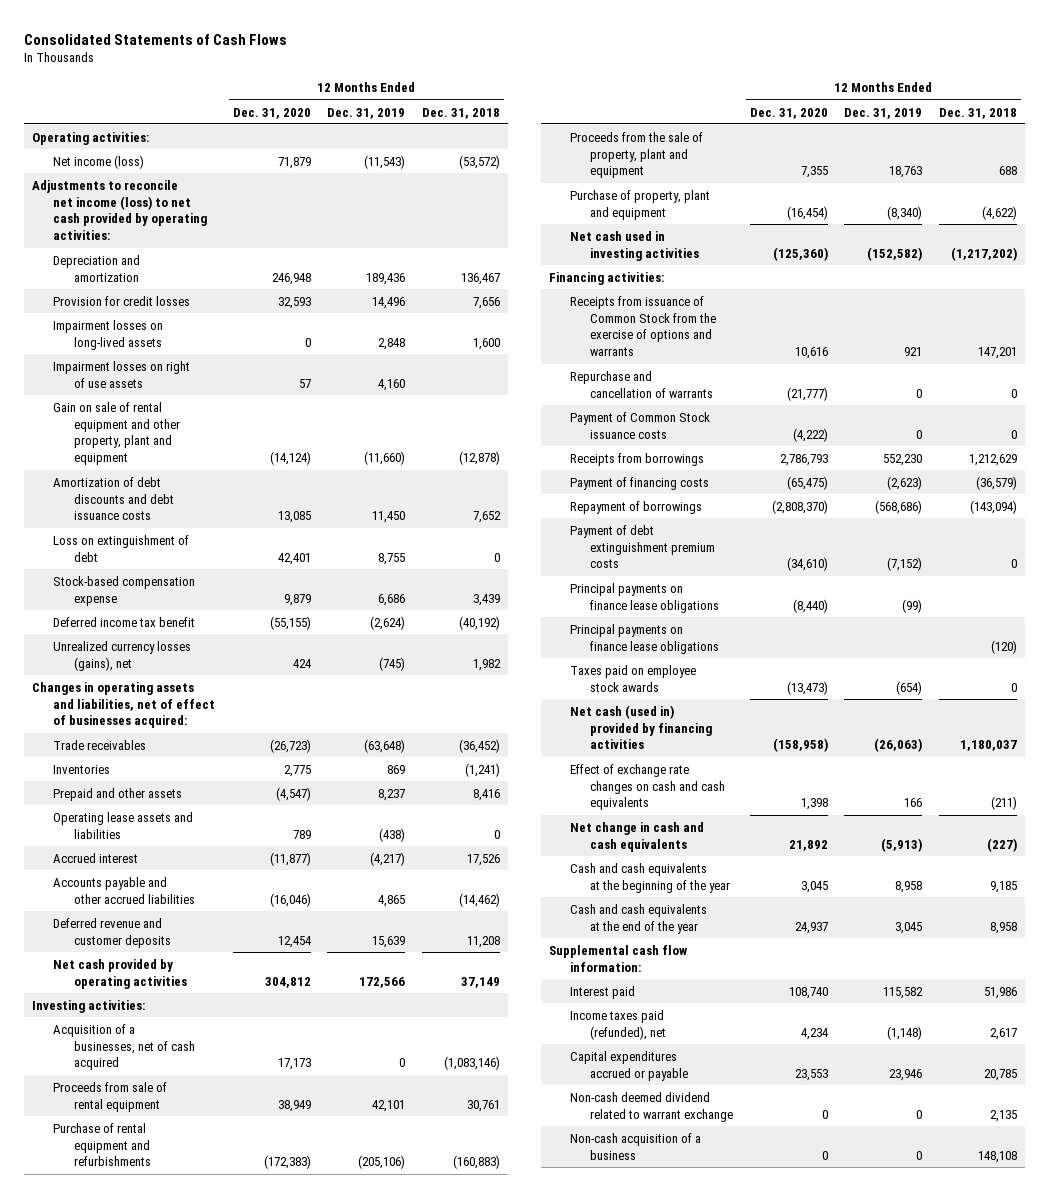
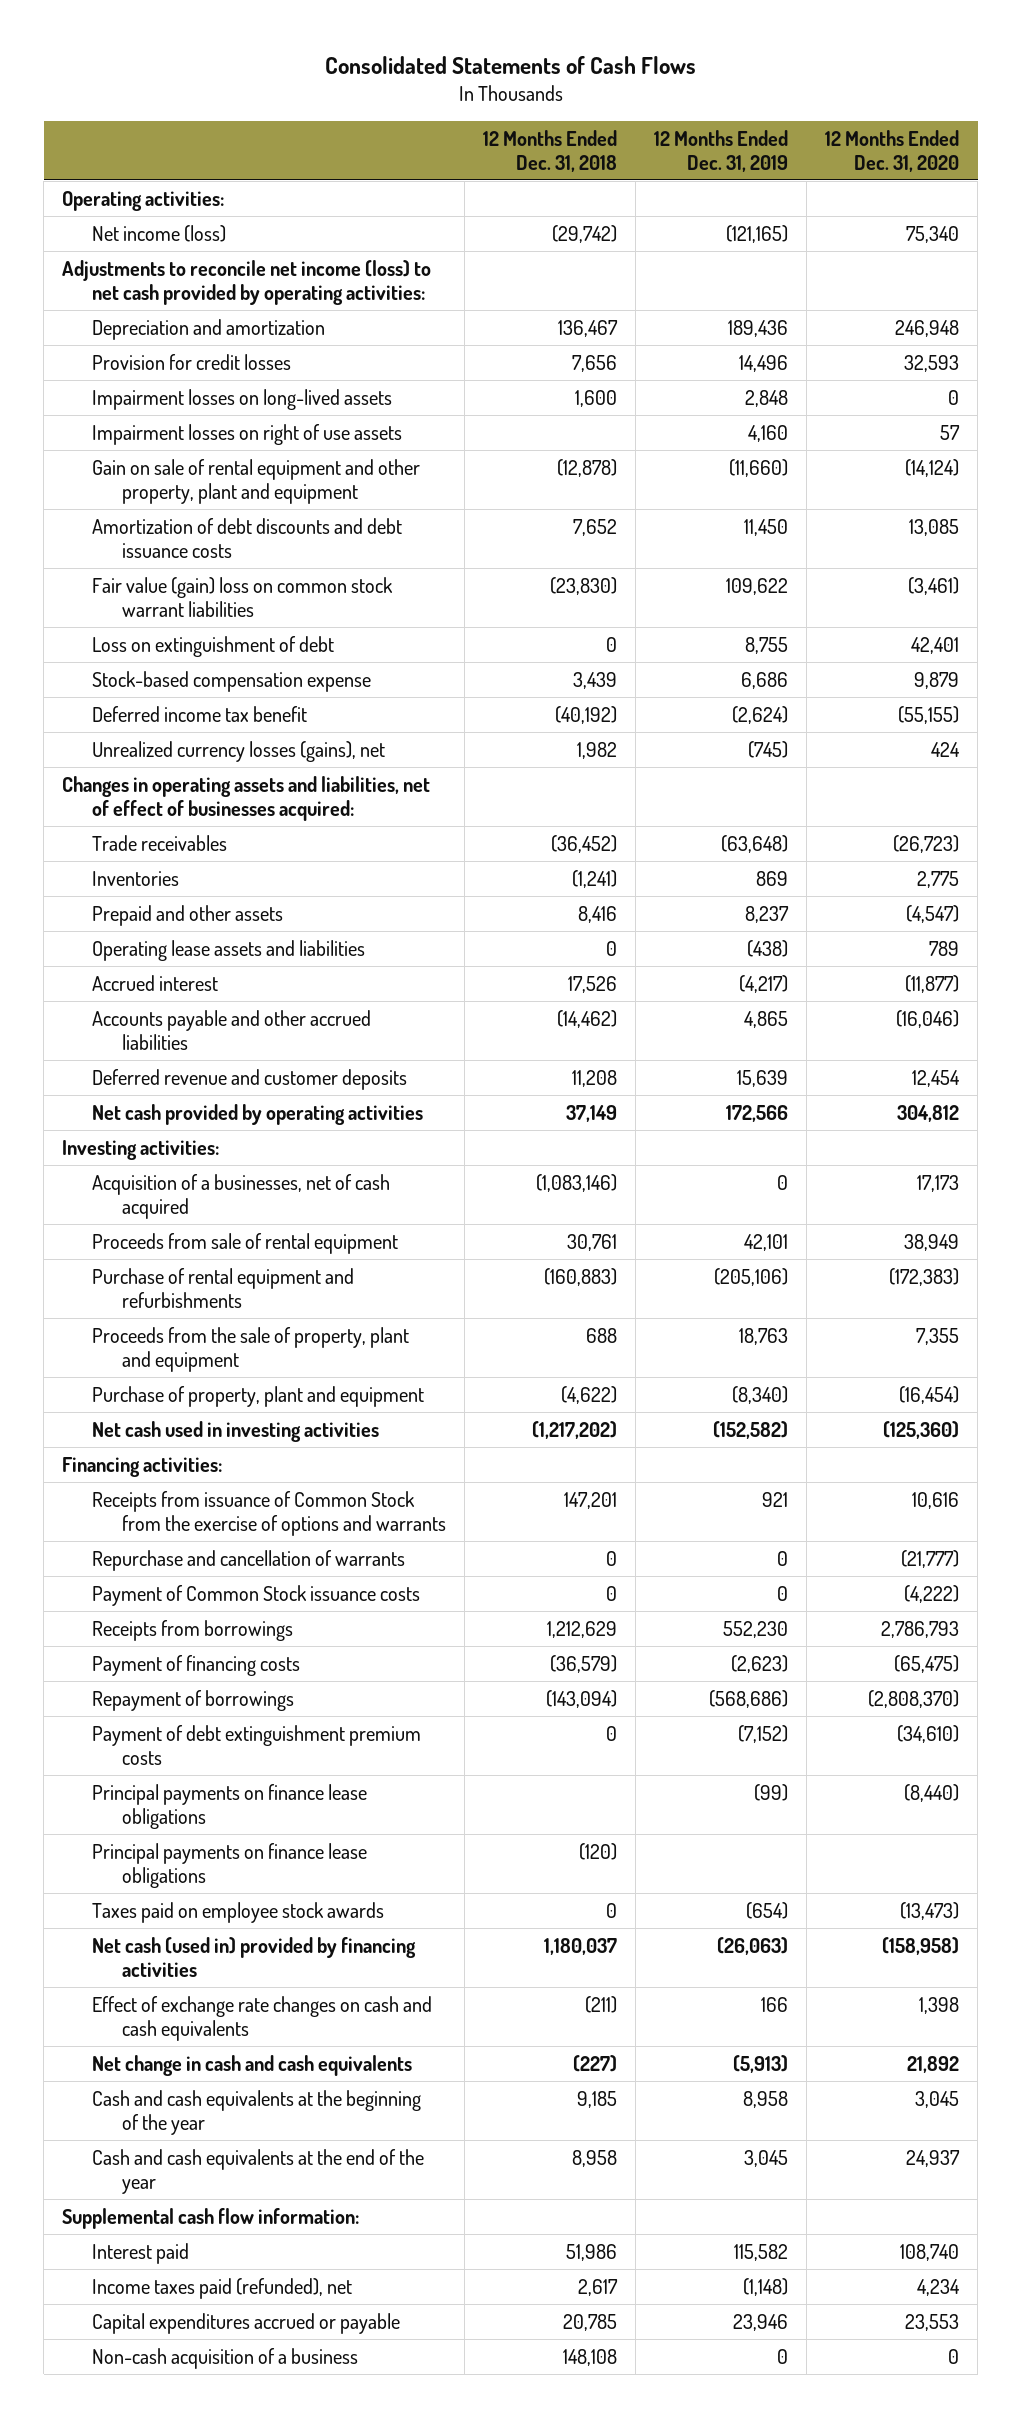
[277,156,311,169] 71,879 -> [906,225,960,243] 75,340
[364,154,406,169] (11,543) -> [726,224,789,243] (121,165)
[458,154,500,169] (53,572) -> [552,224,618,243] (29,742)
none -> [92,576,394,617] Fair value (gain) loss on common stock warrant liabilities
[569,1091,734,1122] Non-cash deemed dividend related to warrant exchange -> none

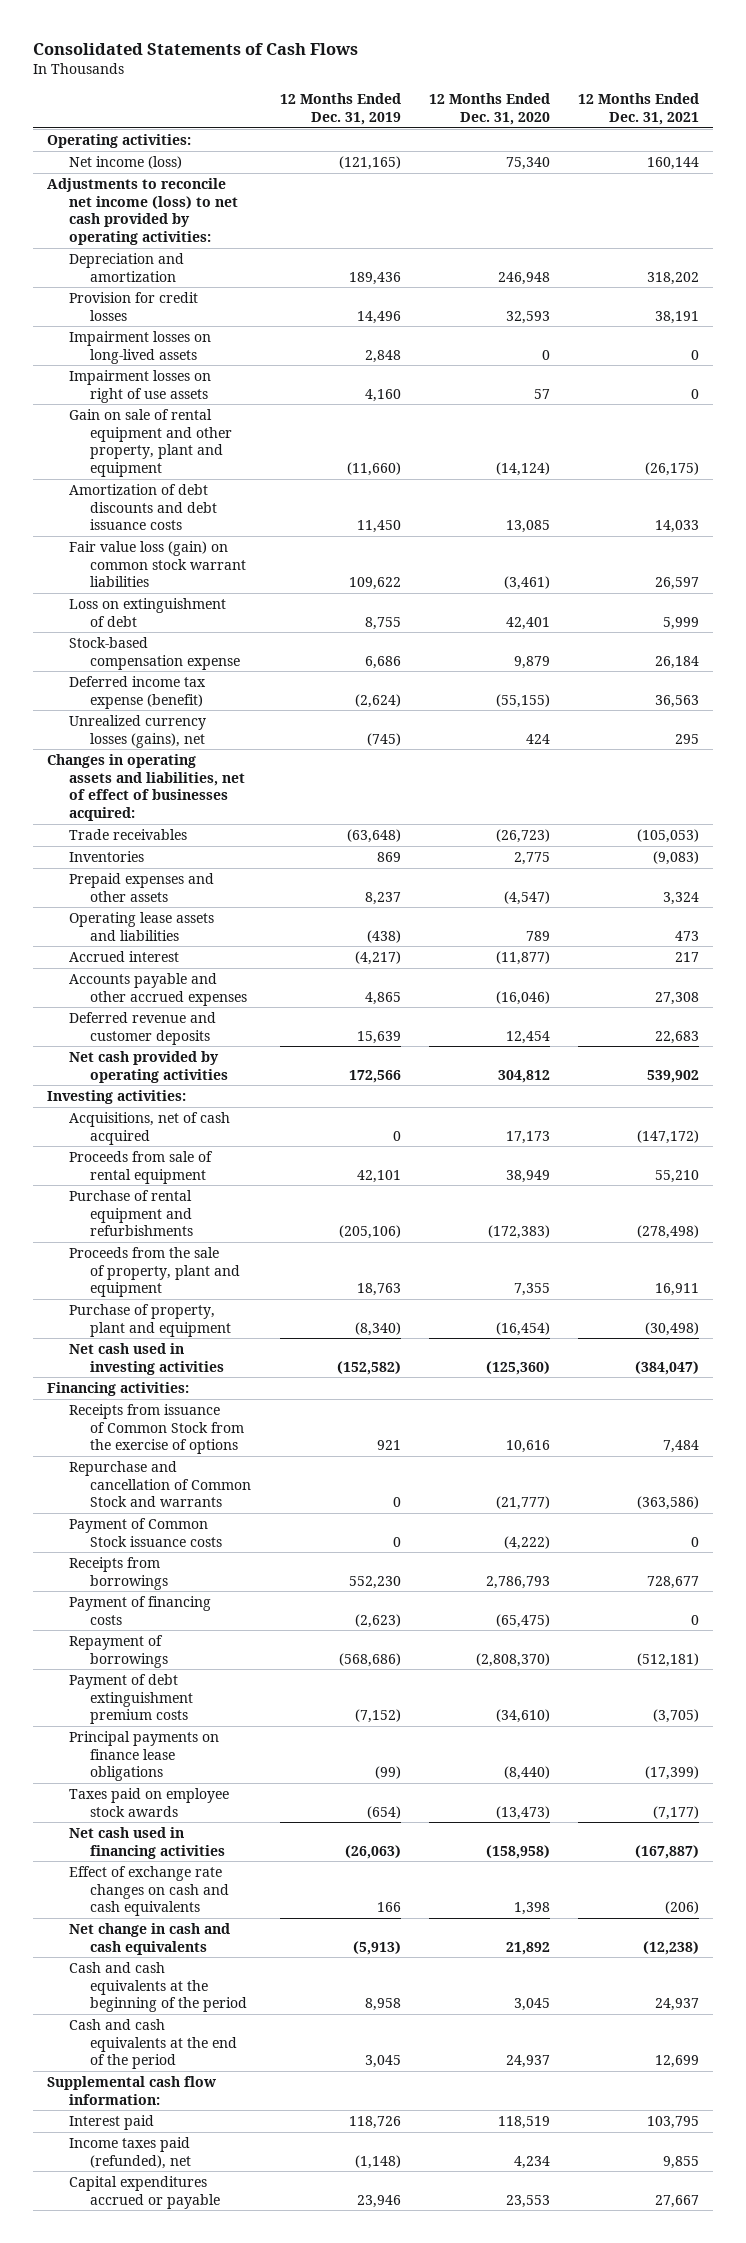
[483,129,618,172] 12 Months Ended Dec. 31, 2018 -> none
none -> [577,93,699,125] 12 Months Ended Dec. 31, 2021
[92,576,394,617] Fair value (gain) loss on common stock warrant liabilities -> [68,541,247,588] Fair value loss (gain) on common stock warrant liabilities
[92,705,308,722] Deferred income tax benefit -> [68,676,206,709] Deferred income tax expense (benefit)
[92,904,284,926] Prepaid and other assets -> [68,873,214,902] Prepaid expenses and other assets
[92,1009,372,1050] Accounts payable and other accrued liabilities -> [68,973,248,1006] Accounts payable and other accrued expenses
[92,1173,391,1219] Acquisition of a businesses, net of cash acquired -> [68,1112,230,1145] Acquisitions, net of cash acquired
[92,1490,447,1536] Receipts from issuance of Common Stock from the exercise of options and warrants -> [68,1404,245,1455] Receipts from issuance of Common Stock from the exercise of options
[92,1549,406,1571] Repurchase and cancellation of warrants -> [68,1461,252,1508] Repurchase and cancellation of Common Stock and warrants
[92,1842,368,1888] Principal payments on finance lease obligations -> none
[92,1936,417,1977] Net cash (used in) provided by financing activities -> [68,1827,226,1859] Net cash used in financing activities
[92,2089,422,2135] Cash and cash equivalents at the beginning of the year -> [68,1962,248,2013] Cash and cash equivalents at the beginning of the period
[92,2148,425,2194] Cash and cash equivalents at the end of the year -> [68,2019,238,2070] Cash and cash equivalents at the end of the period
[734,2243,789,2261] 115,582 -> [348,2116,401,2130] 118,726
[900,2243,960,2261] 108,740 -> [497,2116,550,2130] 118,519
[92,2347,359,2369] Non-cash acquisition of a business -> none

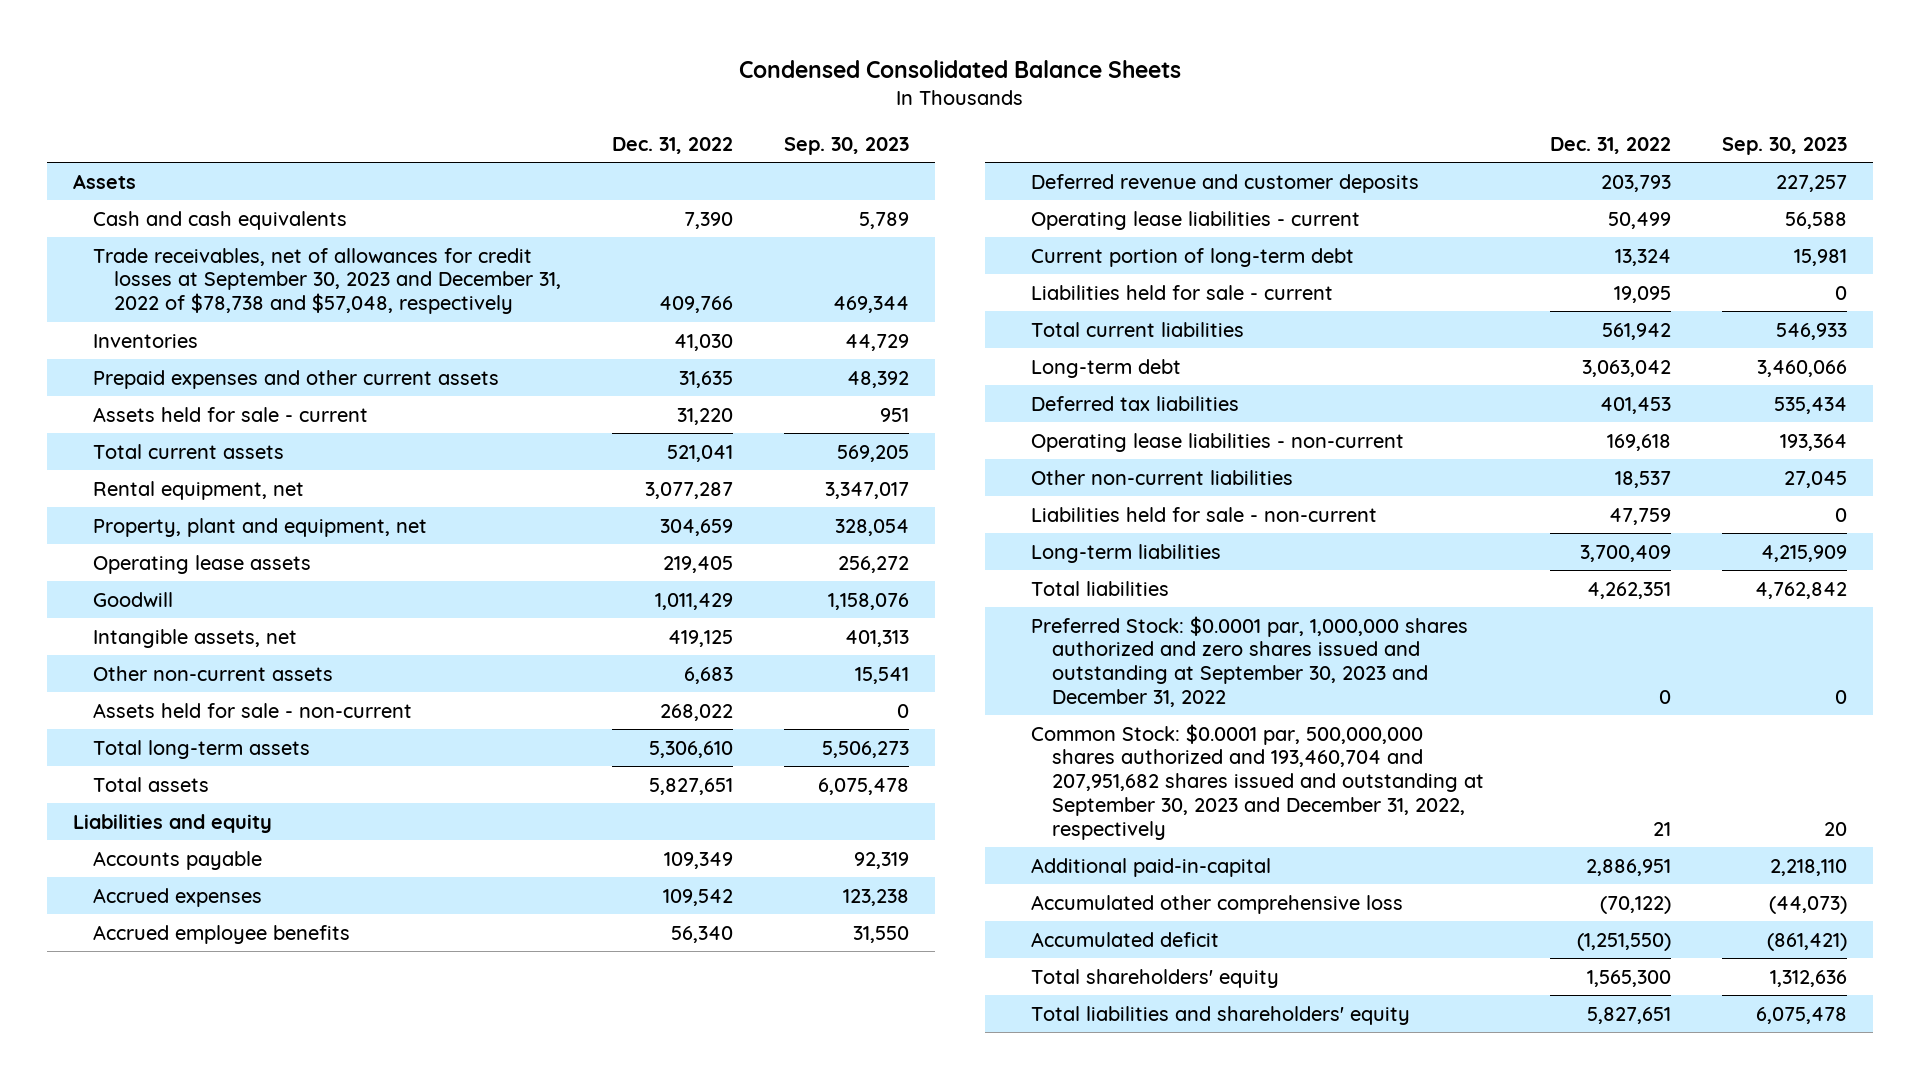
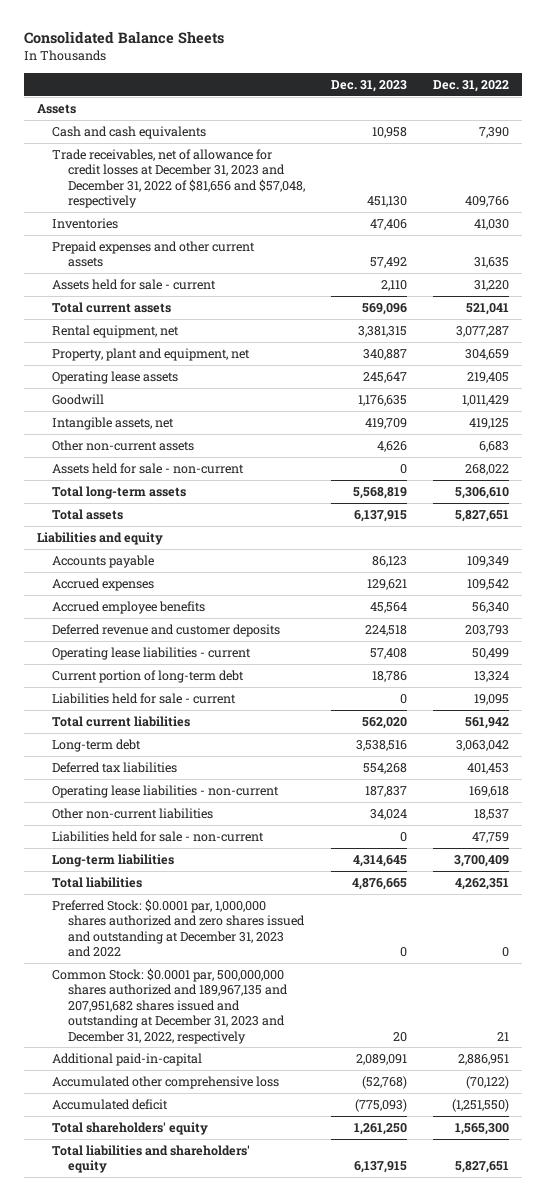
[738,60,1181,79] Condensed Consolidated Balance Sheets -> [23,31,224,45] Consolidated Balance Sheets
[784,136,910,155] Sep. 30, 2023 -> none
none -> [330,79,407,92] Dec. 31, 2023
[93,247,561,315] Trade receivables, net of allowances for credit losses at September 30, 2023 and December 31, 2022 of $78,738 and $57,048, respectively -> [52,148,305,209] Trade receivables, net of allowance for credit losses at December 31, 2023 and December 31, 2022 of $81,656 and $57,048, respectively
[1031,615,1469,708] Preferred Stock: $0.0001 par, 1,000,000 shares authorized and zero shares issued and outstanding at September 30, 2023 and December 31, 2022 -> [52,898,305,958] Preferred Stock: $0.0001 par, 1,000,000 shares authorized and zero shares issued and outstanding at December 31, 2023 and 2022
[1031,723,1484,840] Common Stock: $0.0001 par, 500,000,000 shares authorized and 193,460,704 and 207,951,682 shares issued and outstanding at September 30, 2023 and December 31, 2022, respectively -> [52,967,288,1044] Common Stock: $0.0001 par, 500,000,000 shares authorized and 189,967,135 and 207,951,682 shares issued and outstanding at December 31, 2023 and December 31, 2022, respectively

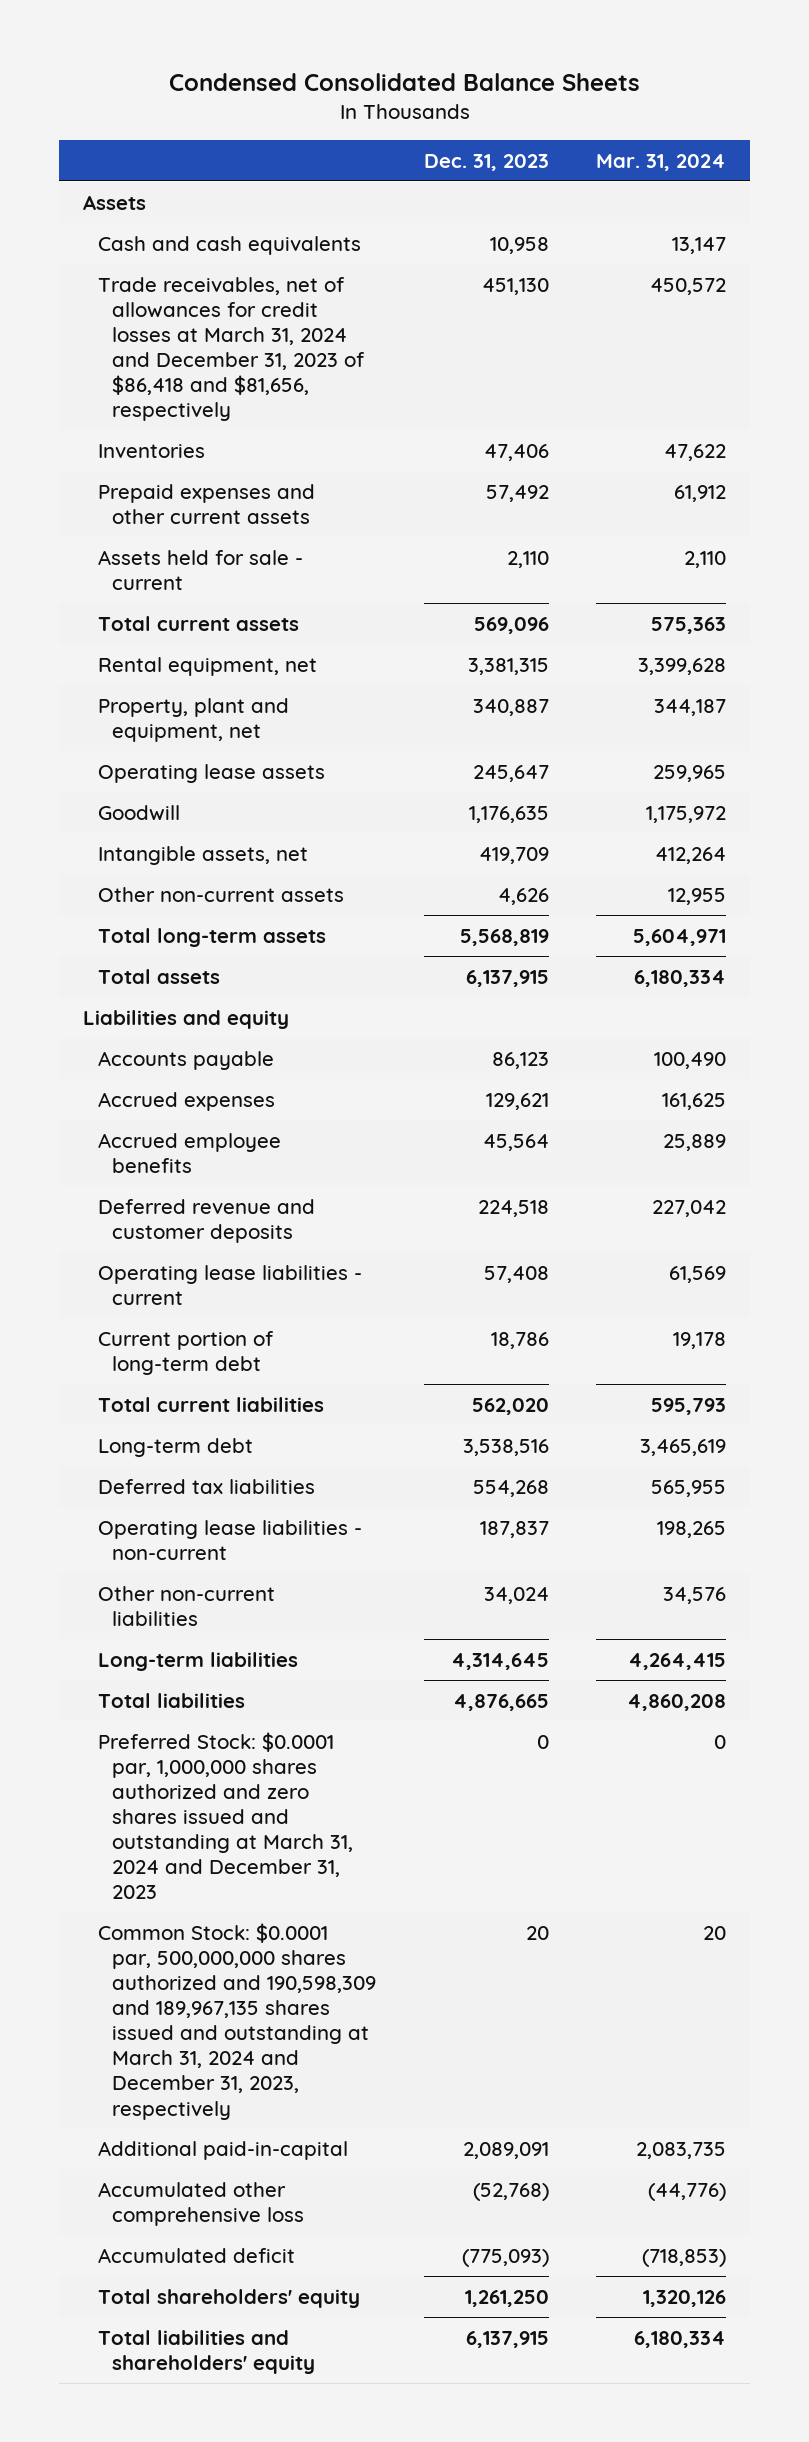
[23,31,224,45] Consolidated Balance Sheets -> [168,73,640,92] Condensed Consolidated Balance Sheets
[432,79,509,92] Dec. 31, 2022 -> none
none -> [596,153,727,171] Mar. 31, 2024
[52,148,305,209] Trade receivables, net of allowance for credit losses at December 31, 2023 and December 31, 2022 of $81,656 and $57,048, respectively -> [97,276,366,422] Trade receivables, net of allowances for credit losses at March 31, 2024 and December 31, 2023 of $86,418 and $81,656, respectively
[52,462,245,474] Assets held for sale - non-current -> none
[52,692,237,704] Liabilities held for sale - current -> none
[52,830,265,842] Liabilities held for sale - non-current -> none
[52,898,305,958] Preferred Stock: $0.0001 par, 1,000,000 shares authorized and zero shares issued and outstanding at December 31, 2023 and 2022 -> [97,1731,354,1900] Preferred Stock: $0.0001 par, 1,000,000 shares authorized and zero shares issued and outstanding at March 31, 2024 and December 31, 2023
[52,967,288,1044] Common Stock: $0.0001 par, 500,000,000 shares authorized and 189,967,135 and 207,951,682 shares issued and outstanding at December 31, 2023 and December 31, 2022, respectively -> [97,1922,377,2120] Common Stock: $0.0001 par, 500,000,000 shares authorized and 190,598,309 and 189,967,135 shares issued and outstanding at March 31, 2024 and December 31, 2023, respectively

